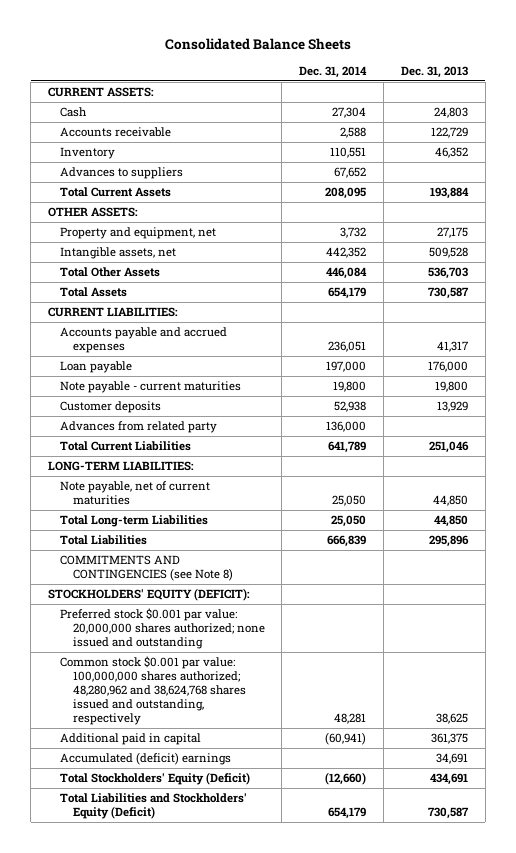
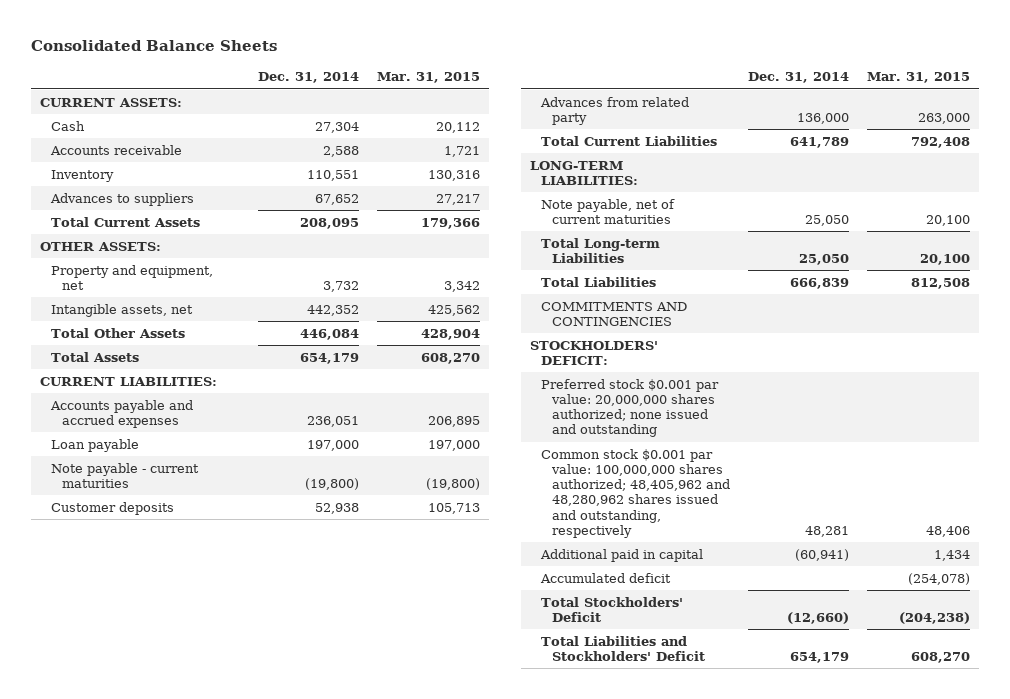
[401,65,469,78] Dec. 31, 2013 -> none
none -> [376,72,480,84] Mar. 31, 2015
[333,381,367,393] 19,800 -> [304,478,359,491] (19,800)
[60,555,233,582] COMMITMENTS AND CONTINGENCIES (see Note 8) -> [541,301,688,327] COMMITMENTS AND CONTINGENCIES
[48,588,251,602] STOCKHOLDERS' EQUITY (DEFICIT): -> [530,340,659,366] STOCKHOLDERS' DEFICIT:
[60,656,246,726] Common stock $0.001 par value: 100,000,000 shares authorized; 48,280,962 and 38,624,768 shares issued and outstanding, respectively -> [541,448,730,538] Common stock $0.001 par value: 100,000,000 shares authorized; 48,405,962 and 48,280,962 shares issued and outstanding, respectively
[60,752,232,766] Accumulated (deficit) earnings -> [540,572,672,583] Accumulated deficit
[60,772,251,786] Total Stockholders' Equity (Deficit) -> [541,596,684,623] Total Stockholders' Deficit
[60,793,248,820] Total Liabilities and Stockholders' Equity (Deficit) -> [541,635,705,662] Total Liabilities and Stockholders' Deficit

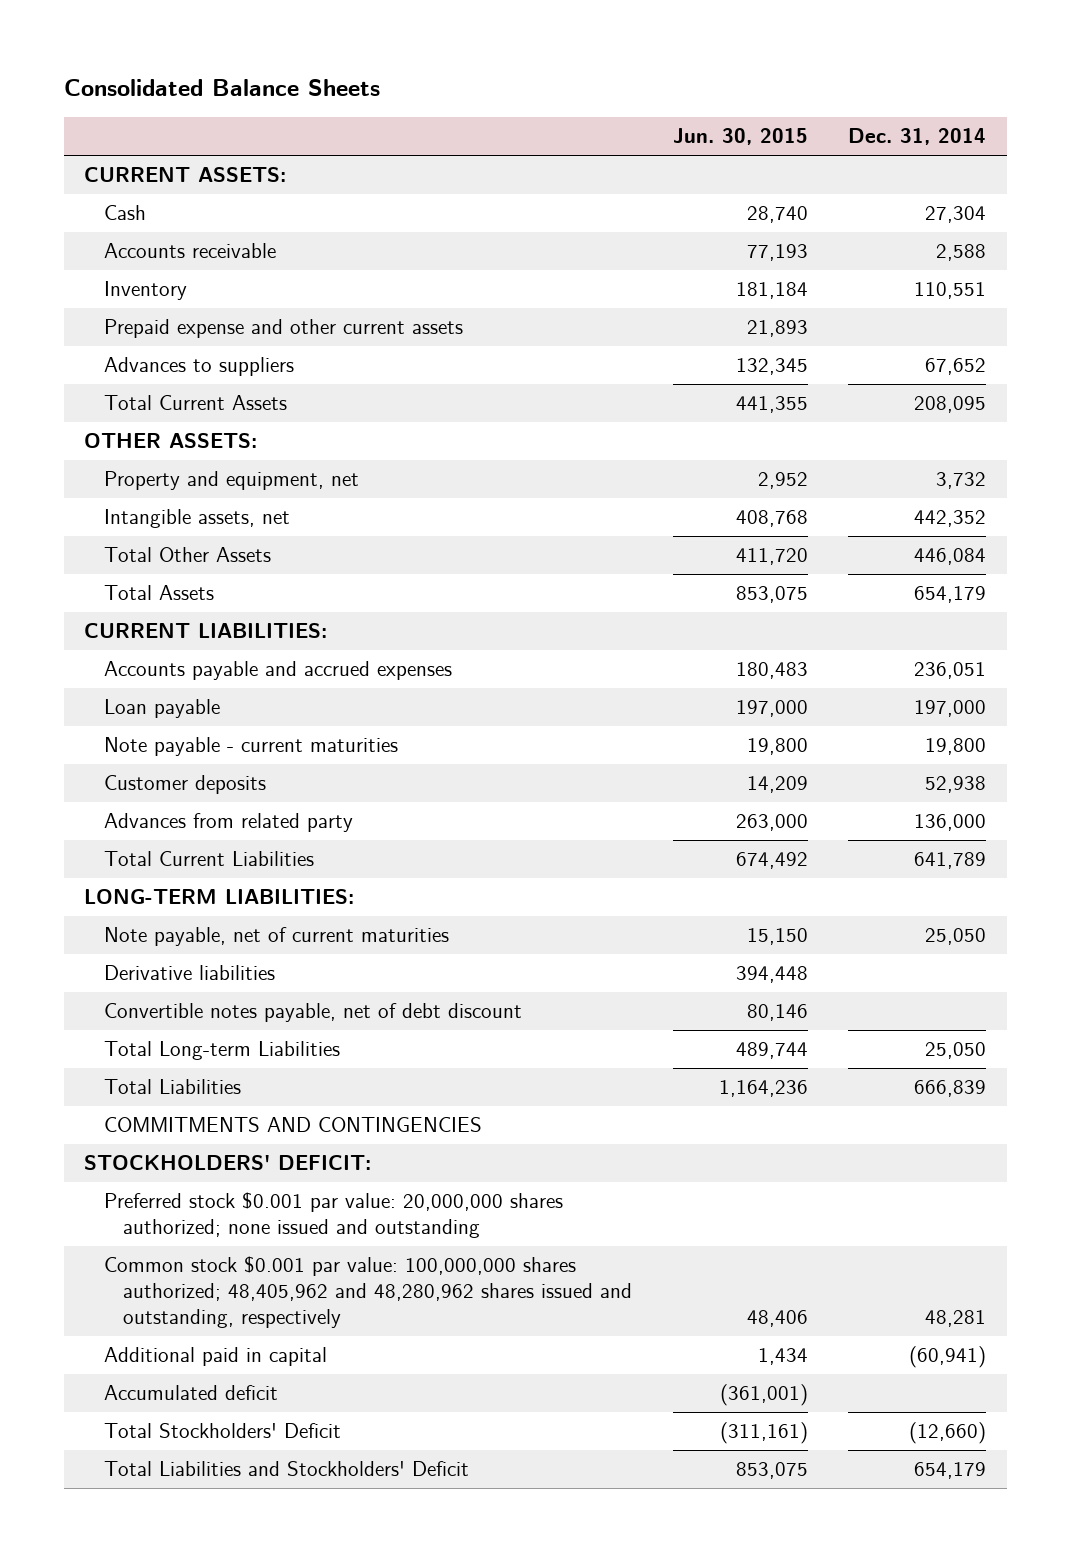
[376,72,480,84] Mar. 31, 2015 -> none
none -> [672,128,808,146] Jun. 30, 2015
none -> [103,319,463,339] Prepaid expense and other current assets
[304,478,359,491] (19,800) -> [925,738,987,756] 19,800
none -> [103,965,275,981] Derivative liabilities
none -> [103,1003,522,1023] Convertible notes payable, net of debt discount

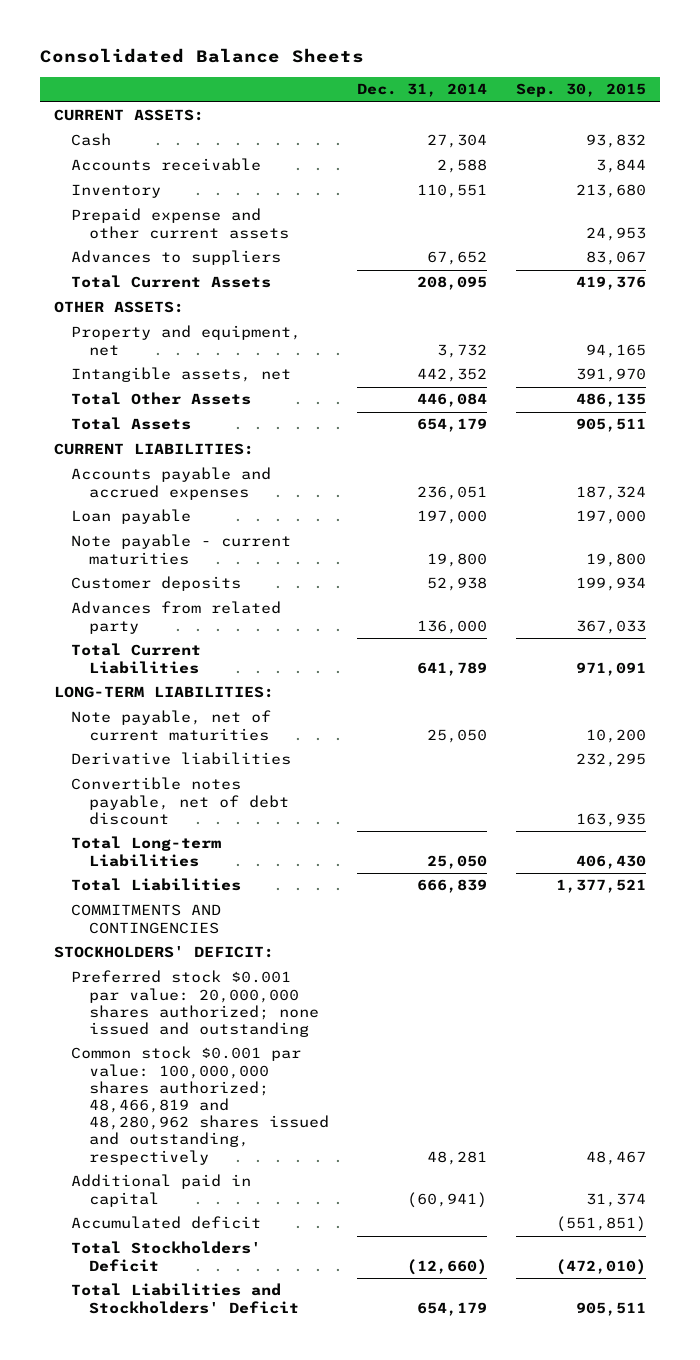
[672,128,808,146] Jun. 30, 2015 -> none
none -> [515,83,646,98] Sep. 30, 2015
[103,1256,632,1328] Common stock $0.001 par value: 100,000,000 shares authorized; 48,405,962 and 48,280,962 shares issued and outstanding, respectively -> [71,1046,329,1165] Common stock $0.001 par value: 100,000,000 shares authorized; 48,466,819 and 48,280,962 shares issued and outstanding, respectively

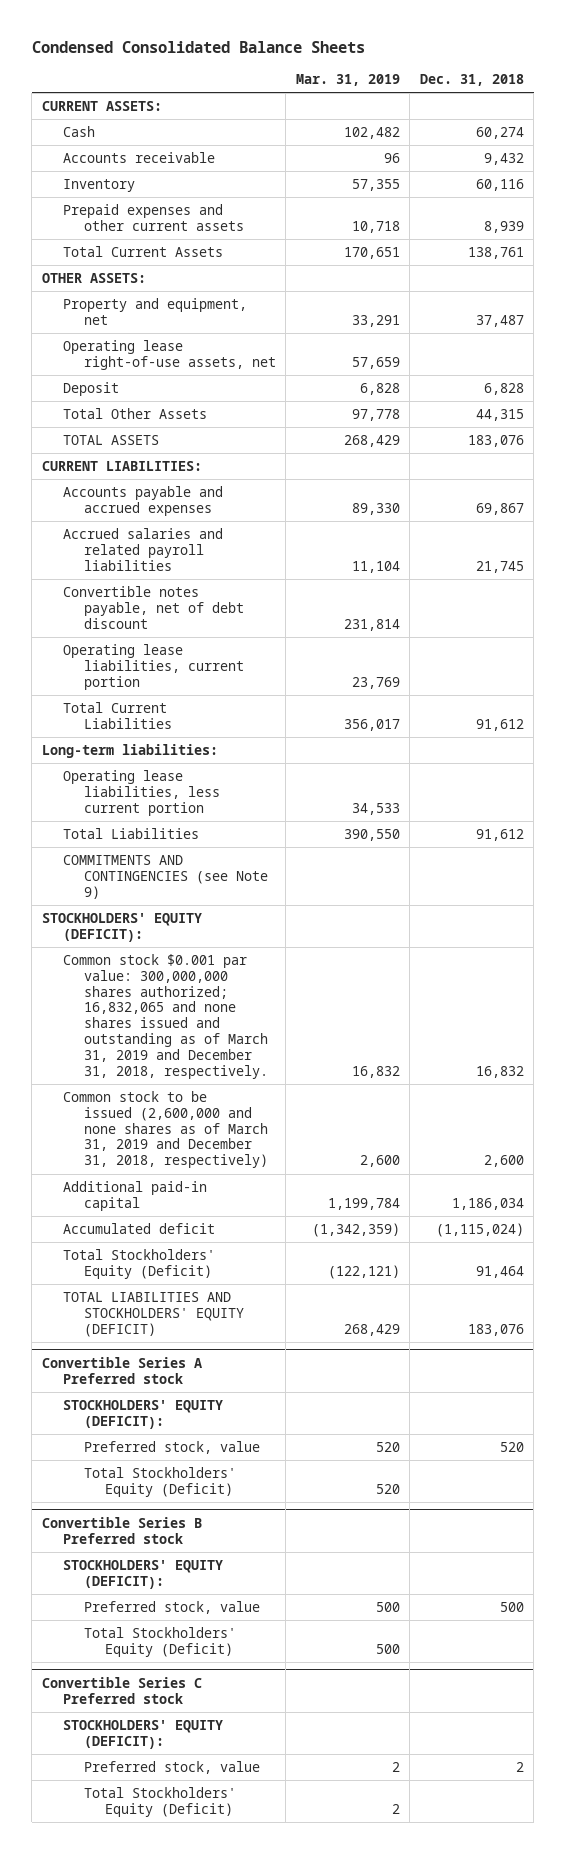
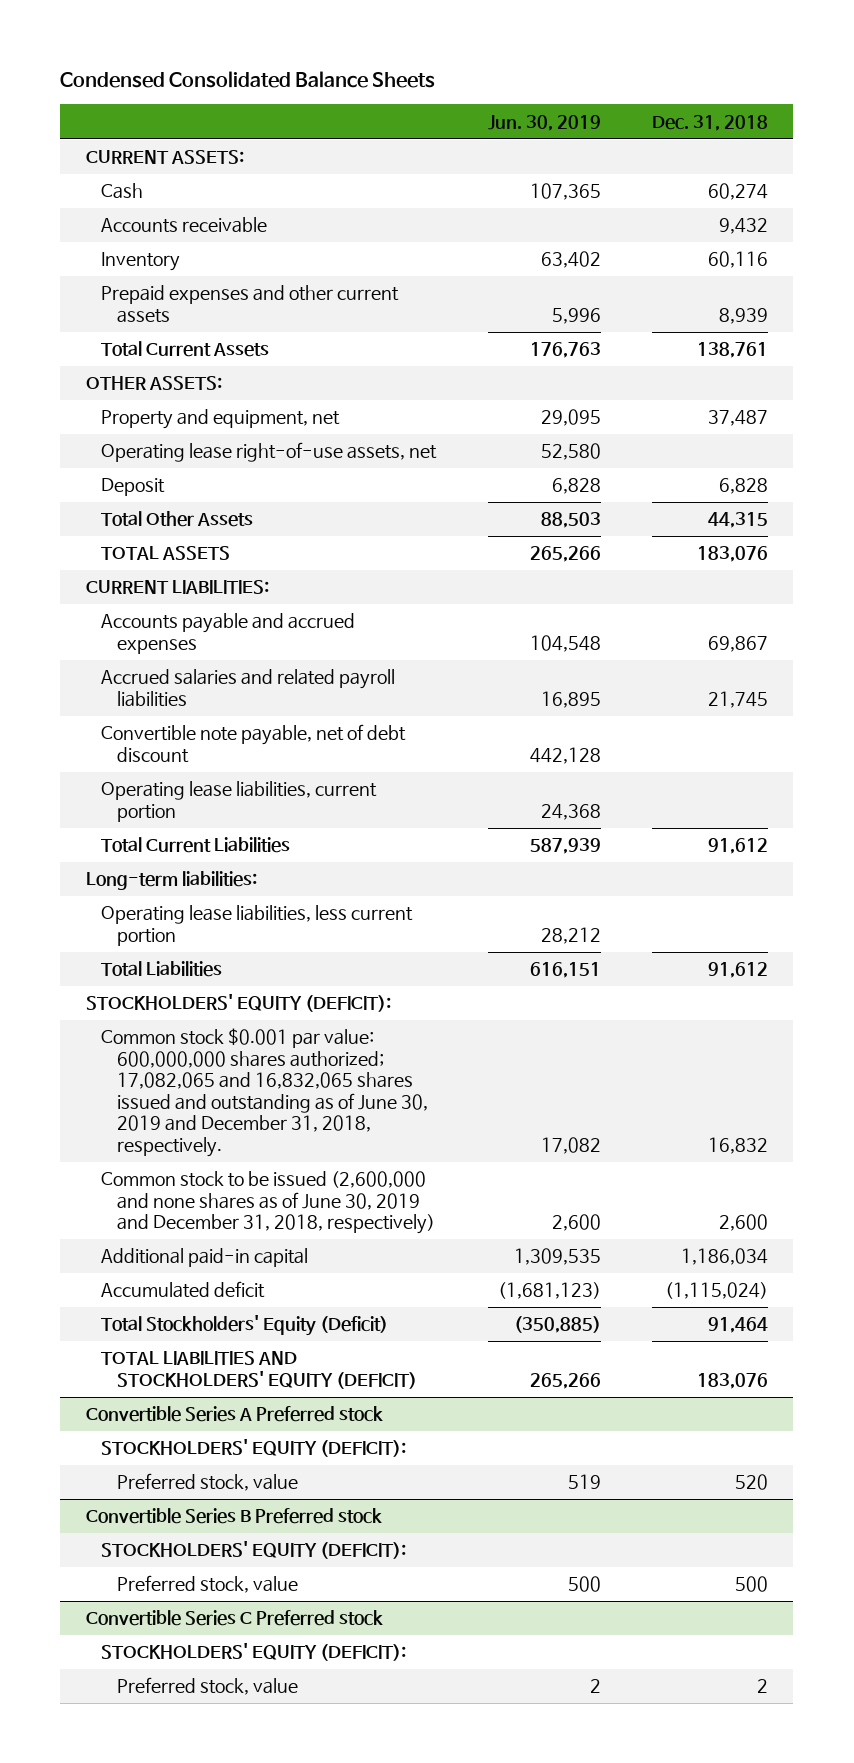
[295,74,400,87] Mar. 31, 2019 -> none
none -> [487,114,601,131] Jun. 30, 2019
[62,585,245,629] Convertible notes payable, net of debt discount -> [101,724,407,763] Convertible note payable, net of debt discount
[62,854,269,899] COMMITMENTS AND CONTINGENCIES (see Note 9) -> none
[62,953,269,1079] Common stock $0.001 par value: 300,000,000 shares authorized; 16,832,065 and none shares issued and outstanding as of March 31, 2019 and December 31, 2018, respectively. -> [101,1028,428,1157] Common stock $0.001 par value: 600,000,000 shares authorized; 17,082,065 and 16,832,065 shares issued and outstanding as of June 30, 2019 and December 31, 2018, respectively.
[62,1090,269,1169] Common stock to be issued (2,600,000 and none shares as of March 31, 2019 and December 31, 2018, respectively) -> [101,1171,435,1235] Common stock to be issued (2,600,000 and none shares as of June 30, 2019 and December 31, 2018, respectively)
[84,1466,237,1497] Total Stockholders' Equity (Deficit) -> none
[84,1626,237,1657] Total Stockholders' Equity (Deficit) -> none
[84,1786,237,1817] Total Stockholders' Equity (Deficit) -> none

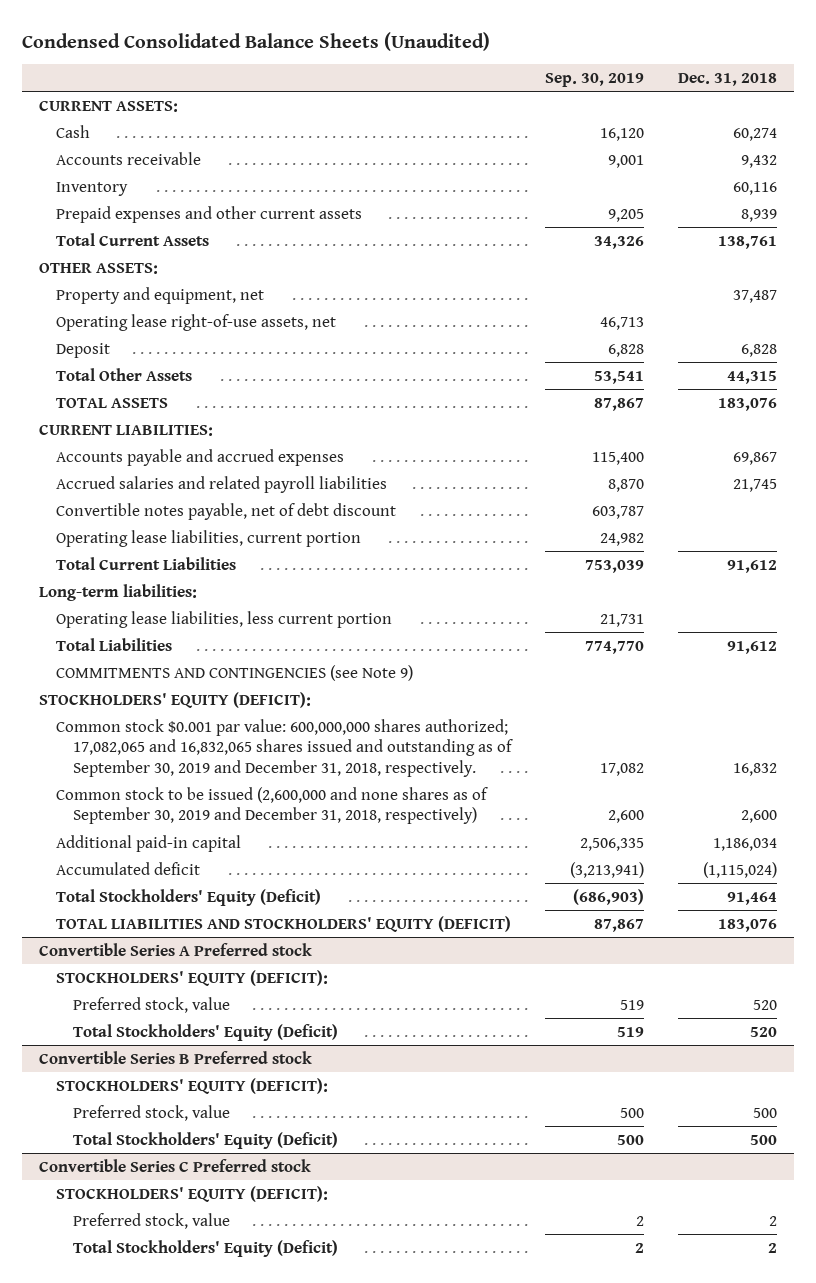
[60,71,436,89] Condensed Consolidated Balance Sheets -> [21,31,490,51] Condensed Consolidated Balance Sheets (Unaudited)
[487,114,601,131] Jun. 30, 2019 -> none
none -> [545,72,645,87] Sep. 30, 2019
[101,724,407,763] Convertible note payable, net of debt discount -> [55,502,396,520] Convertible notes payable, net of debt discount
none -> [55,664,413,681] COMMITMENTS AND CONTINGENCIES (see Note 9)
[101,1028,428,1157] Common stock $0.001 par value: 600,000,000 shares authorized; 17,082,065 and 16,832,065 shares issued and outstanding as of June 30, 2019 and December 31, 2018, respectively. -> [55,718,514,777] Common stock $0.001 par value: 600,000,000 shares authorized; 17,082,065 and 16,832,065 shares issued and outstanding as of September 30, 2019 and December 31, 2018, respectively.
[101,1171,435,1235] Common stock to be issued (2,600,000 and none shares as of June 30, 2019 and December 31, 2018, respectively) -> [55,786,488,825] Common stock to be issued (2,600,000 and none shares as of September 30, 2019 and December 31, 2018, respectively)
none -> [73,1023,339,1041] Total Stockholders' Equity (Deficit)
none -> [73,1131,339,1149] Total Stockholders' Equity (Deficit)
none -> [73,1239,339,1257] Total Stockholders' Equity (Deficit)

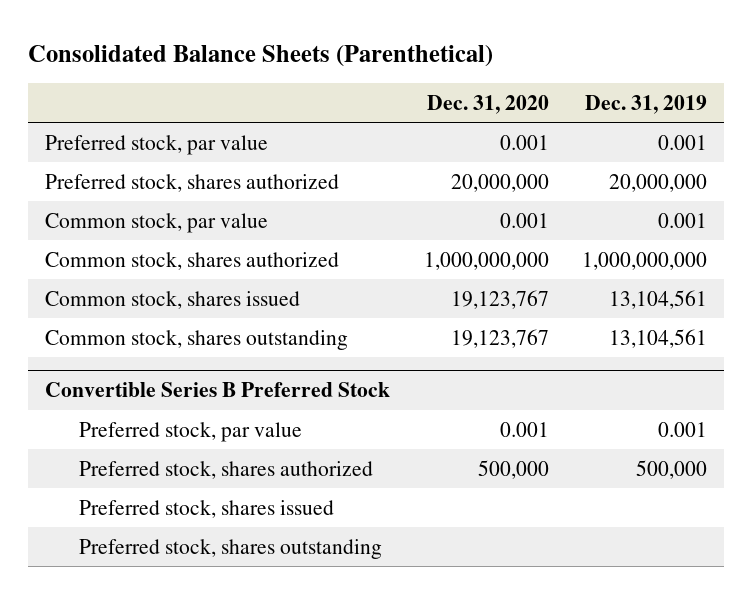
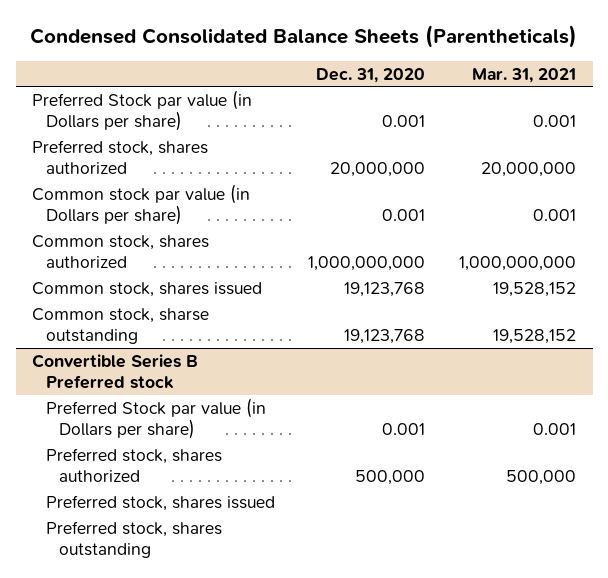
[28,44,494,67] Consolidated Balance Sheets (Parenthetical) -> [30,25,578,49] Condensed Consolidated Balance Sheets (Parentheticals)
[585,94,708,114] Dec. 31, 2019 -> none
none -> [472,67,577,83] Mar. 31, 2021
[45,134,269,155] Preferred stock, par value -> [32,89,253,132] Preferred Stock par value (in Dollars per share)
[45,212,269,233] Common stock, par value -> [32,183,251,226] Common stock par value (in Dollars per share)
[450,289,549,309] 19,123,767 -> [344,281,426,297] 19,123,768
[45,329,349,350] Common stock, shares outstanding -> [32,307,210,345] Common stock, sharse outstanding
[450,328,549,348] 19,123,767 -> [344,329,426,345] 19,123,768
[45,382,391,398] Convertible Series B Preferred Stock -> [32,353,199,390] Convertible Series B Preferred stock
[79,421,303,442] Preferred stock, par value -> [45,397,266,440] Preferred Stock par value (in Dollars per share)

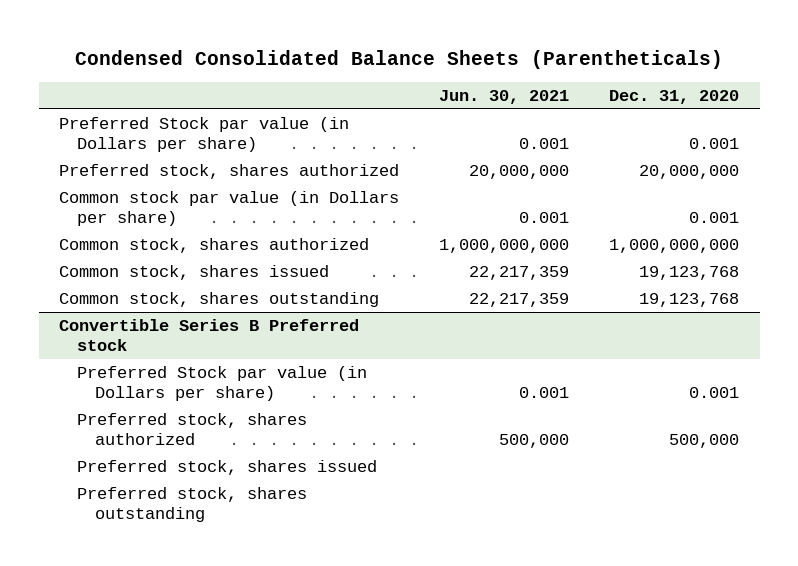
[472,67,577,83] Mar. 31, 2021 -> none
none -> [439,90,570,105] Jun. 30, 2021
[32,307,210,345] Common stock, sharse outstanding -> [58,291,379,307] Common stock, shares outstanding

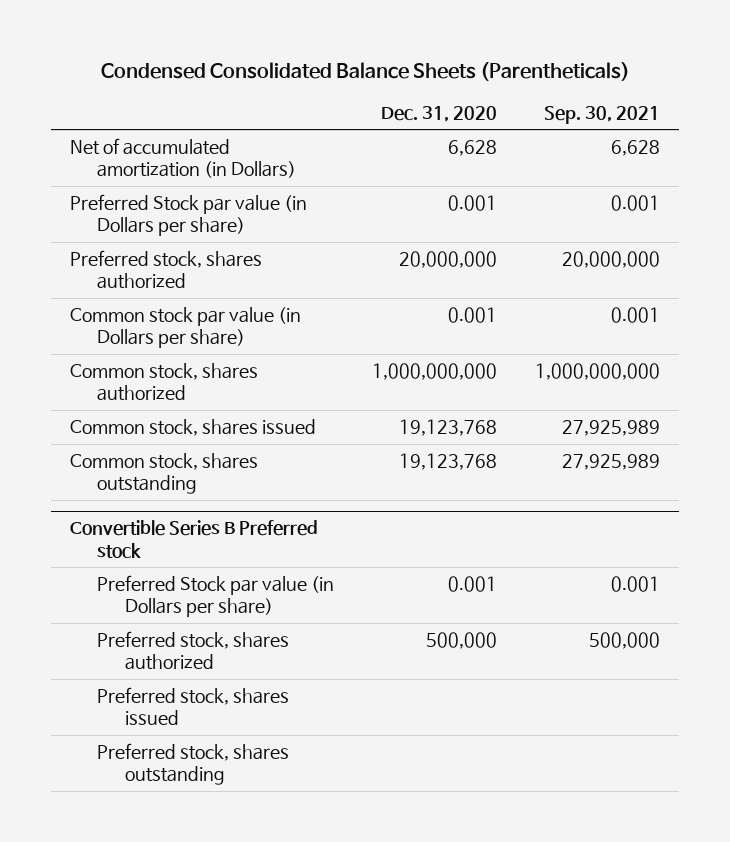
[439,90,570,105] Jun. 30, 2021 -> none
none -> [544,105,661,124] Sep. 30, 2021
none -> [69,138,297,179] Net of accumulated amortization (in Dollars)

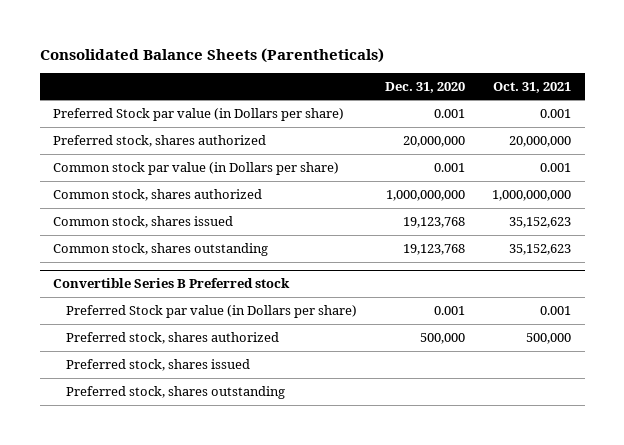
[101,61,631,81] Condensed Consolidated Balance Sheets (Parentheticals) -> [39,47,384,63] Consolidated Balance Sheets (Parentheticals)
[544,105,661,124] Sep. 30, 2021 -> none
none -> [493,81,572,93] Oct. 31, 2021
[69,138,297,179] Net of accumulated amortization (in Dollars) -> none

